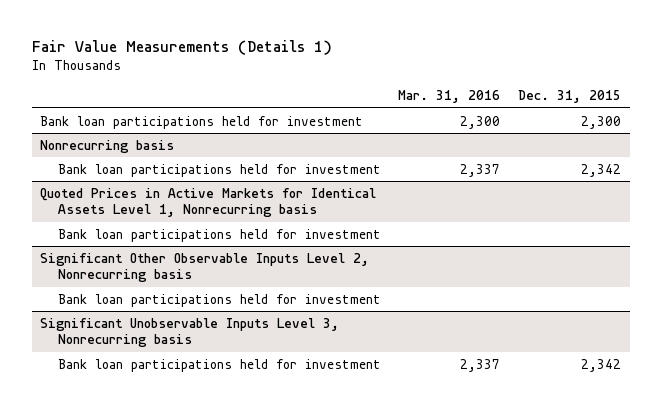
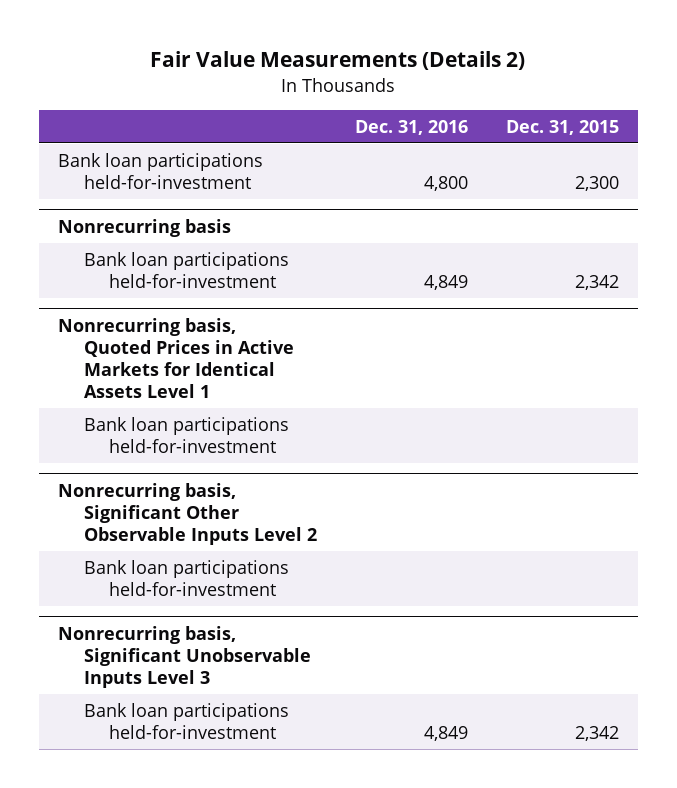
[31,40,332,56] Fair Value Measurements (Details 1) -> [150,51,526,71] Fair Value Measurements (Details 2)
[398,90,501,104] Mar. 31, 2016 -> none
none -> [354,119,468,135] Dec. 31, 2016
[40,115,364,129] Bank loan participations held for investment -> [58,152,264,189] Bank loan participations held-for-investment
[57,163,381,177] Bank loan participations held for investment -> [83,251,289,288] Bank loan participations held-for-investment
[40,187,377,218] Quoted Prices in Active Markets for Identical Assets Level 1, Nonrecurring basis -> [58,317,294,398] Nonrecurring basis, Quoted Prices in Active Markets for Identical Assets Level 1
[57,228,381,242] Bank loan participations held for investment -> [83,416,289,453] Bank loan participations held-for-investment
[40,252,370,283] Significant Other Observable Inputs Level 2, Nonrecurring basis -> [58,482,317,545] Nonrecurring basis, Significant Other Observable Inputs Level 2
[57,293,381,307] Bank loan participations held for investment -> [83,559,289,596] Bank loan participations held-for-investment
[40,317,340,348] Significant Unobservable Inputs Level 3, Nonrecurring basis -> [58,625,311,688] Nonrecurring basis, Significant Unobservable Inputs Level 3
[57,358,381,372] Bank loan participations held for investment -> [83,702,289,739] Bank loan participations held-for-investment

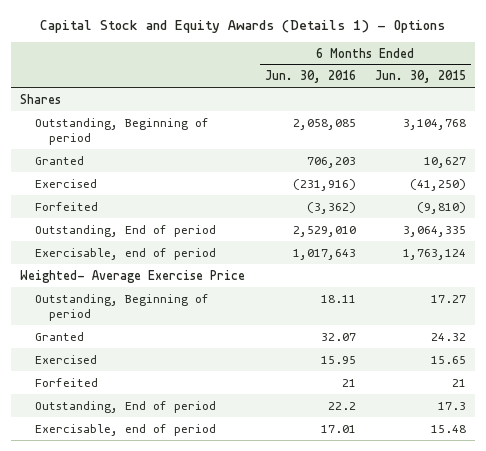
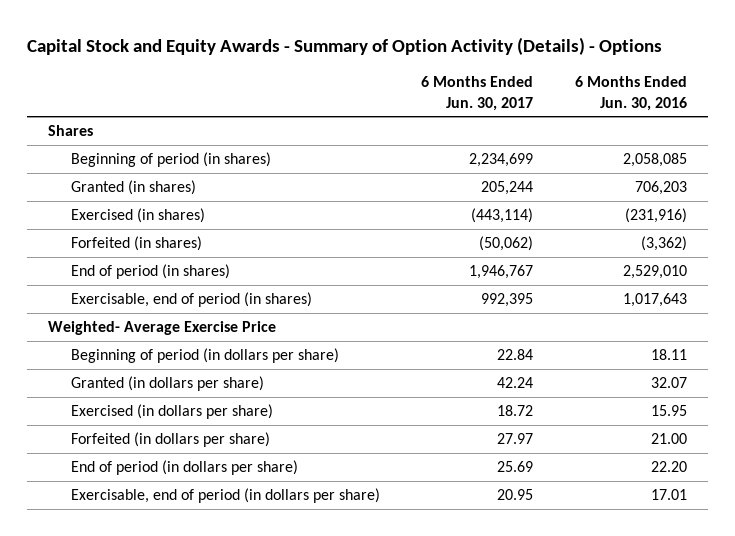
[40,19,446,33] Capital Stock and Equity Awards (Details 1) - Options -> [27,37,663,56] Capital Stock and Equity Awards - Summary of Option Activity (Details) - Options
[374,70,466,84] Jun. 30, 2015 -> none
none -> [421,76,534,111] 6 Months Ended Jun. 30, 2017
[34,117,209,146] Outstanding, Beginning of period -> [70,152,271,168] Beginning of period (in shares)
[34,155,84,165] Granted -> [70,180,196,196] Granted (in shares)
[34,178,97,188] Exercised -> [70,208,205,224] Exercised (in shares)
[34,201,98,211] Forfeited -> [70,236,202,252] Forfeited (in shares)
[34,224,216,237] Outstanding, End of period -> [70,264,230,280] End of period (in shares)
[34,247,216,260] Exercisable, end of period -> [70,292,312,308] Exercisable, end of period (in shares)
[34,293,209,322] Outstanding, Beginning of period -> [70,348,339,364] Beginning of period (in dollars per share)
[34,331,84,341] Granted -> [70,376,264,392] Granted (in dollars per share)
[34,354,97,364] Exercised -> [70,404,273,420] Exercised (in dollars per share)
[34,377,98,387] Forfeited -> [70,432,270,448] Forfeited (in dollars per share)
[341,378,356,387] 21 -> [650,433,687,445] 21.00
[34,400,216,413] Outstanding, End of period -> [70,460,298,476] End of period (in dollars per share)
[327,401,356,410] 22.2 -> [650,461,687,473] 22.20
[34,423,216,436] Exercisable, end of period -> [70,488,380,504] Exercisable, end of period (in dollars per share)

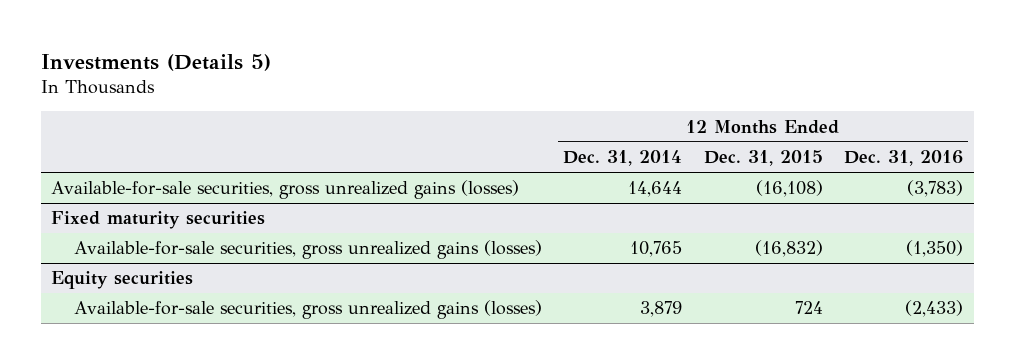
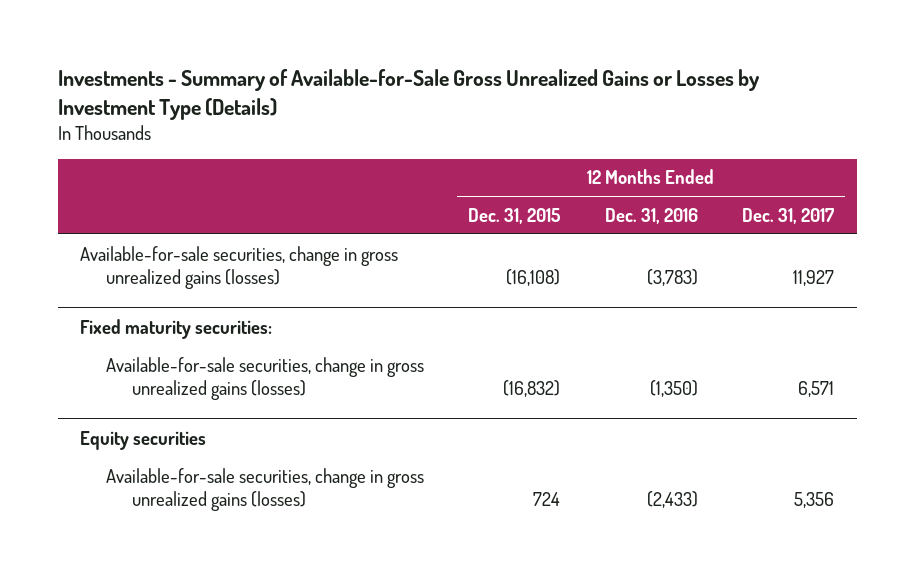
[40,53,271,71] Investments (Details 5) -> [57,69,760,121] Investments - Summary of Available-for-Sale Gross Unrealized Gains or Losses by Investment Type (Details)
[563,150,683,167] Dec. 31, 2014 -> none
none -> [742,207,835,224] Dec. 31, 2017
[51,180,520,200] Available-for-sale securities, gross unrealized gains (losses) -> [79,245,398,290] Available-for-sale securities, change in gross unrealized gains (losses)
[51,211,266,230] Fixed maturity securities -> [79,318,272,339] Fixed maturity securities:
[73,240,542,260] Available-for-sale securities, gross unrealized gains (losses) -> [105,356,424,401] Available-for-sale securities, change in gross unrealized gains (losses)
[73,300,542,320] Available-for-sale securities, gross unrealized gains (losses) -> [105,467,424,512] Available-for-sale securities, change in gross unrealized gains (losses)

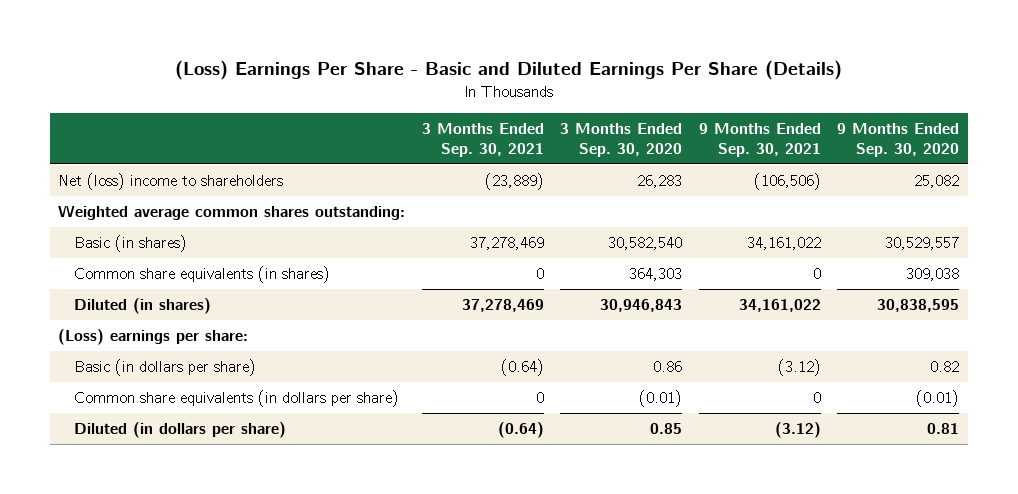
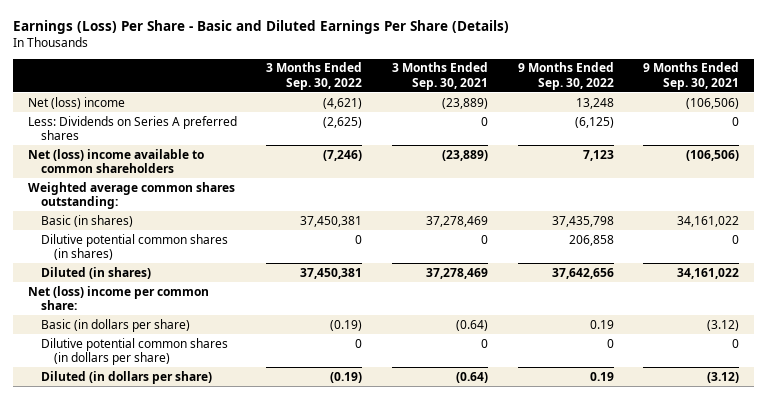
[174,60,842,81] (Loss) Earnings Per Share - Basic and Diluted Earnings Per Share (Details) -> [12,19,509,34] Earnings (Loss) Per Share - Basic and Diluted Earnings Per Share (Details)
[560,122,683,157] 3 Months Ended Sep. 30, 2020 -> none
[837,122,960,157] 9 Months Ended Sep. 30, 2020 -> none
none -> [266,62,363,90] 3 Months Ended Sep. 30, 2022
none -> [517,62,614,90] 9 Months Ended Sep. 30, 2022
[58,172,284,190] Net (loss) income to shareholders -> [27,96,125,109] Net (loss) income
none -> [27,115,237,141] Less: Dividends on Series A preferred shares
none -> [27,148,204,174] Net (loss) income available to common shareholders
[73,265,330,283] Common share equivalents (in shares) -> [40,233,228,261] Dilutive potential common shares (in shares)
[58,328,249,345] (Loss) earnings per share: -> [27,285,209,311] Net (loss) income per common share:
[73,389,399,407] Common share equivalents (in dollars per share) -> [40,337,228,366] Dilutive potential common shares (in dollars per share)

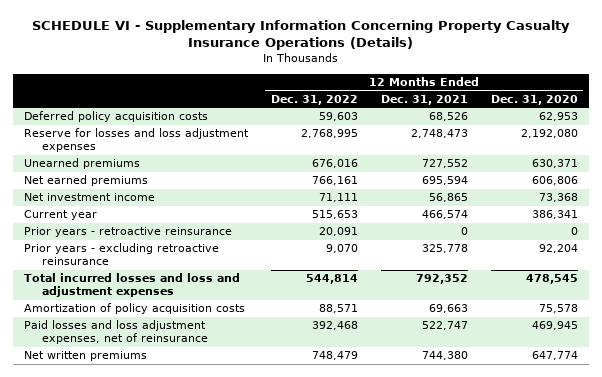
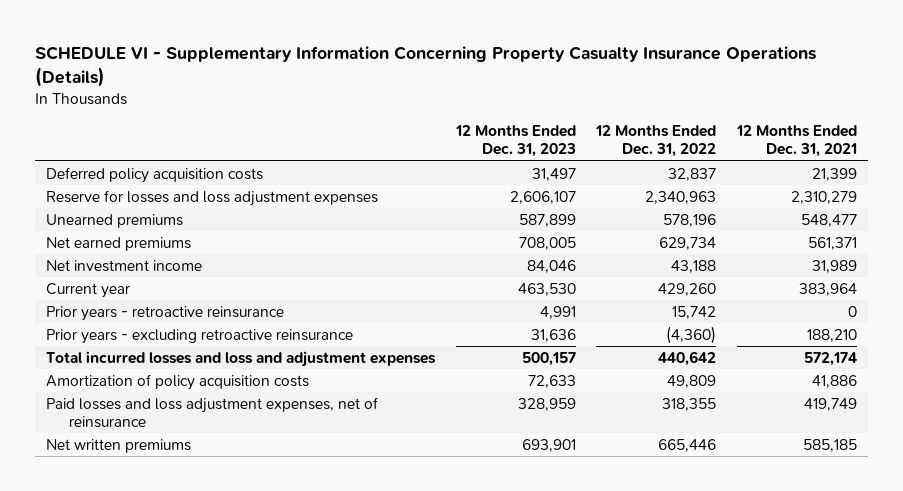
[490,94,578,105] Dec. 31, 2020 -> none
none -> [454,125,576,158] 12 Months Ended Dec. 31, 2023
[318,112,358,122] 59,603 -> [668,167,717,181] 32,837
[428,112,468,122] 68,526 -> [812,167,858,181] 21,399
[300,129,358,139] 2,768,995 -> [645,190,717,204] 2,340,963
[410,129,468,139] 2,748,473 -> [791,190,858,204] 2,310,279
[311,159,358,169] 676,016 -> [663,213,717,227] 578,196
[421,159,468,169] 727,552 -> [801,213,858,227] 548,477
[311,176,358,186] 766,161 -> [659,236,717,250] 629,734
[421,176,468,186] 695,594 -> [808,236,858,250] 561,371
[318,193,358,203] 71,111 -> [671,259,717,273] 43,188
[428,193,468,203] 56,865 -> [812,259,858,273] 31,989
[311,210,358,220] 515,653 -> [658,282,717,296] 429,260
[421,210,468,220] 466,574 -> [799,282,858,296] 383,964
[318,227,358,237] 20,091 -> [672,305,717,319] 15,742
[325,244,358,254] 9,070 -> [666,325,717,344] (4,360)
[421,244,468,254] 325,778 -> [807,328,858,342] 188,210
[305,274,358,285] 544,814 -> [658,350,717,366] 440,642
[415,274,468,285] 792,352 -> [804,351,858,366] 572,174
[318,304,358,314] 88,571 -> [667,374,717,388] 49,809
[428,304,468,314] 69,663 -> [812,374,858,388] 41,886
[311,321,358,331] 392,468 -> [662,397,717,411] 318,355
[421,321,468,331] 522,747 -> [804,397,858,411] 419,749
[311,351,358,361] 748,479 -> [658,438,717,452] 665,446
[421,351,468,361] 744,380 -> [803,438,858,452] 585,185

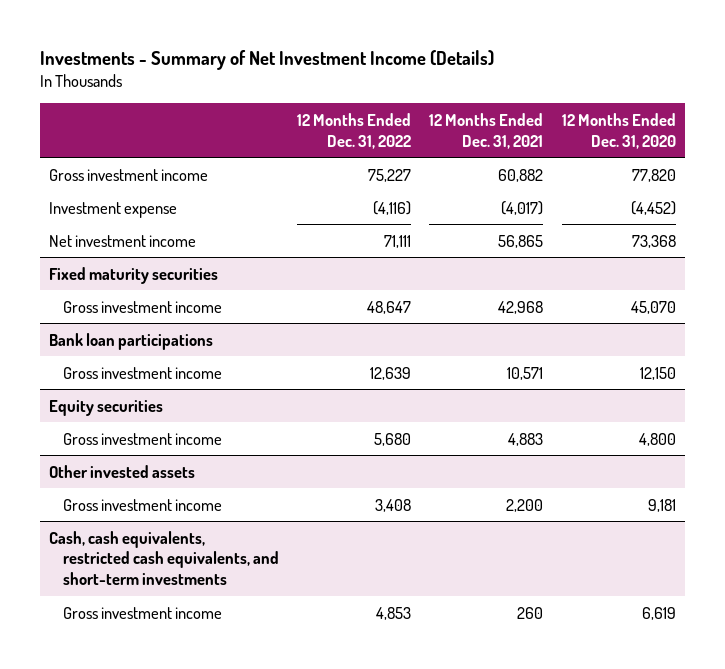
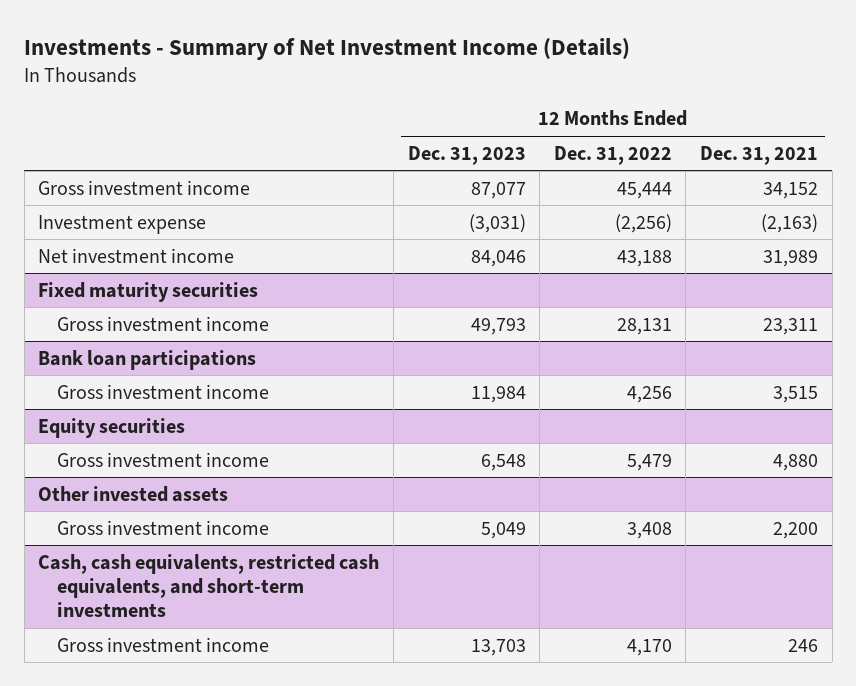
[561,113,676,149] 12 Months Ended Dec. 31, 2020 -> none
none -> [407,145,526,165] Dec. 31, 2023
[368,168,412,182] 75,227 -> [616,181,672,199] 45,444
[498,168,544,182] 60,882 -> [763,181,819,199] 34,152
[373,200,412,215] (4,116) -> [614,213,672,233] (2,256)
[501,200,544,215] (4,017) -> [761,213,819,233] (2,163)
[384,234,412,248] 71,111 -> [616,249,672,267] 43,188
[498,234,544,248] 56,865 -> [763,249,819,267] 31,989
[367,300,412,314] 48,647 -> [616,317,672,335] 28,131
[498,300,544,314] 42,968 -> [763,317,819,335] 23,311
[370,366,412,380] 12,639 -> [626,385,672,403] 4,256
[507,366,544,380] 10,571 -> [773,385,819,403] 3,515
[374,432,412,446] 5,680 -> [626,453,672,471] 5,479
[508,432,544,446] 4,883 -> [773,453,819,471] 4,880
[376,606,412,620] 4,853 -> [626,638,672,656] 4,170
[517,606,544,619] 260 -> [788,638,819,652] 246

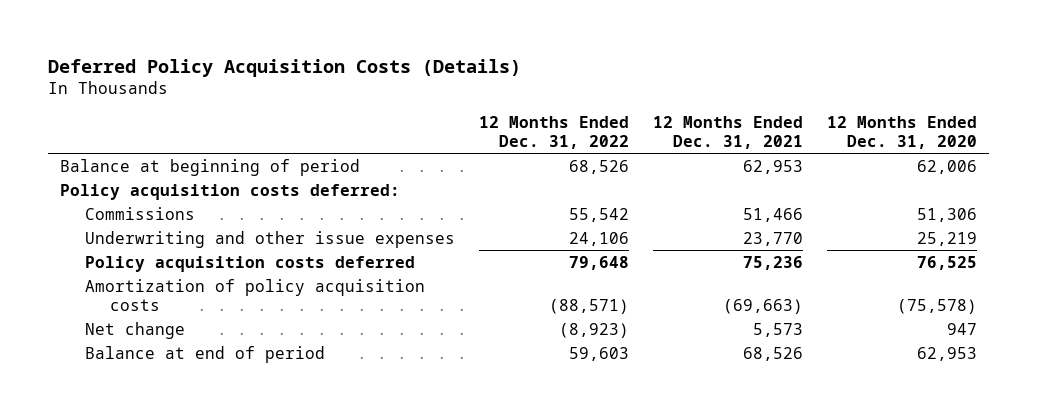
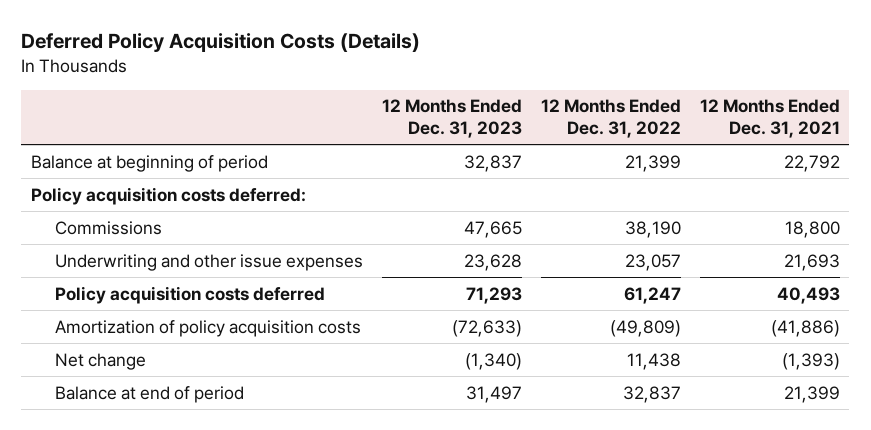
[826,115,977,149] 12 Months Ended Dec. 31, 2020 -> none
none -> [381,99,522,138] 12 Months Ended Dec. 31, 2023
[568,159,629,174] 68,526 -> [624,154,681,172] 21,399
[742,159,803,174] 62,953 -> [783,154,840,172] 22,792
[568,207,629,222] 55,542 -> [624,220,681,238] 38,190
[742,207,803,222] 51,466 -> [784,220,840,238] 18,800
[568,231,629,246] 24,106 -> [624,253,681,271] 23,057
[742,231,803,246] 23,770 -> [783,253,840,271] 21,693
[568,255,629,270] 79,648 -> [623,286,681,304] 61,247
[742,255,803,270] 75,236 -> [776,286,840,304] 40,493
[548,298,629,314] (88,571) -> [609,319,681,337] (49,809)
[722,298,803,314] (69,663) -> [770,319,840,337] (41,886)
[558,322,629,338] (8,923) -> [626,352,681,370] 11,438
[752,322,803,337] 5,573 -> [781,352,840,370] (1,393)
[568,346,629,361] 59,603 -> [622,385,681,403] 32,837
[742,346,803,361] 68,526 -> [783,385,840,403] 21,399

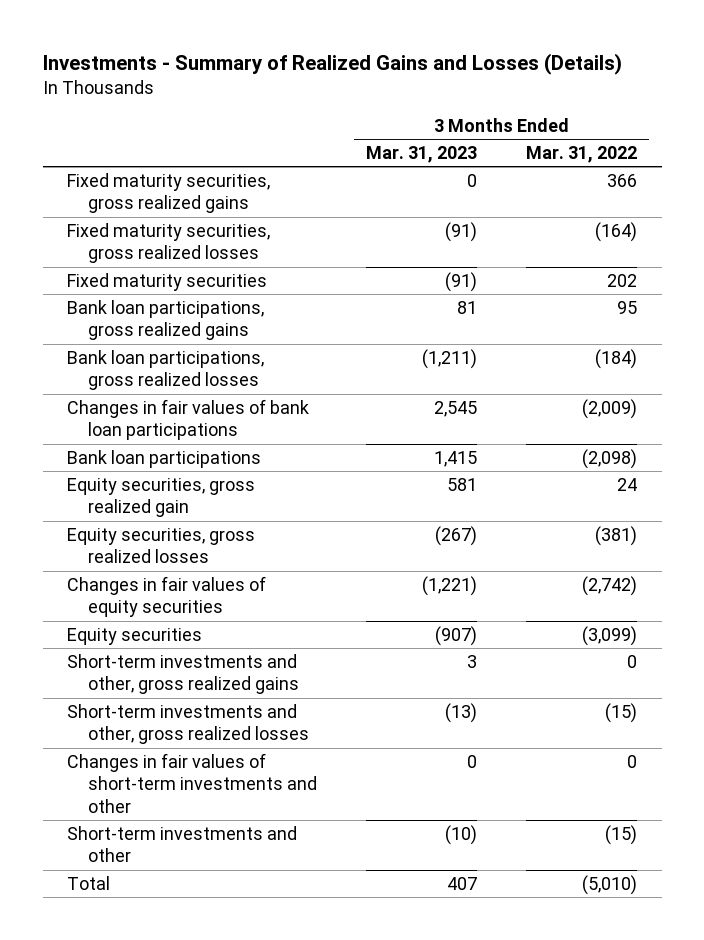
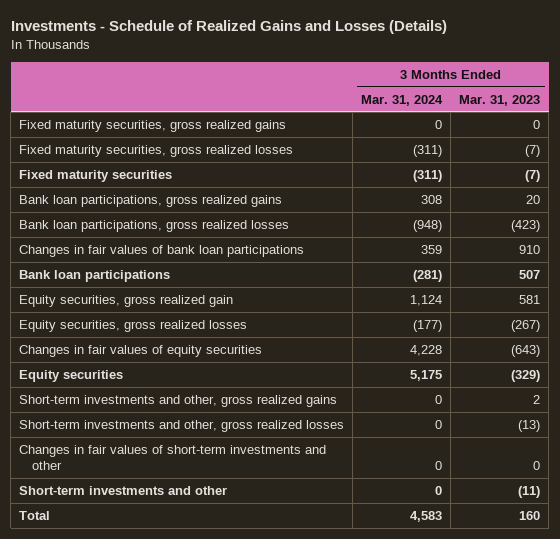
[42,53,622,76] Investments - Summary of Realized Gains and Losses (Details) -> [10,20,447,35] Investments - Schedule of Realized Gains and Losses (Details)
[526,146,638,164] Mar. 31, 2022 -> none
none -> [361,94,444,106] Mar. 31, 2024
[445,221,478,242] (91) -> [525,144,541,157] (7)
[445,271,478,292] (91) -> [525,169,541,182] (7)
[457,300,478,314] 81 -> [526,194,541,204] 20
[422,348,478,369] (1,211) -> [511,219,541,232] (423)
[434,400,478,417] 2,545 -> [519,244,541,254] 910
[434,450,478,467] 1,415 -> [519,269,541,279] 507
[422,575,478,596] (1,221) -> [511,344,541,357] (643)
[435,625,478,646] (907) -> [511,369,541,382] (329)
[467,654,478,668] 3 -> [533,394,541,404] 2
[445,824,478,845] (10) -> [518,485,541,498] (11)
[447,876,478,890] 407 -> [519,510,541,520] 160

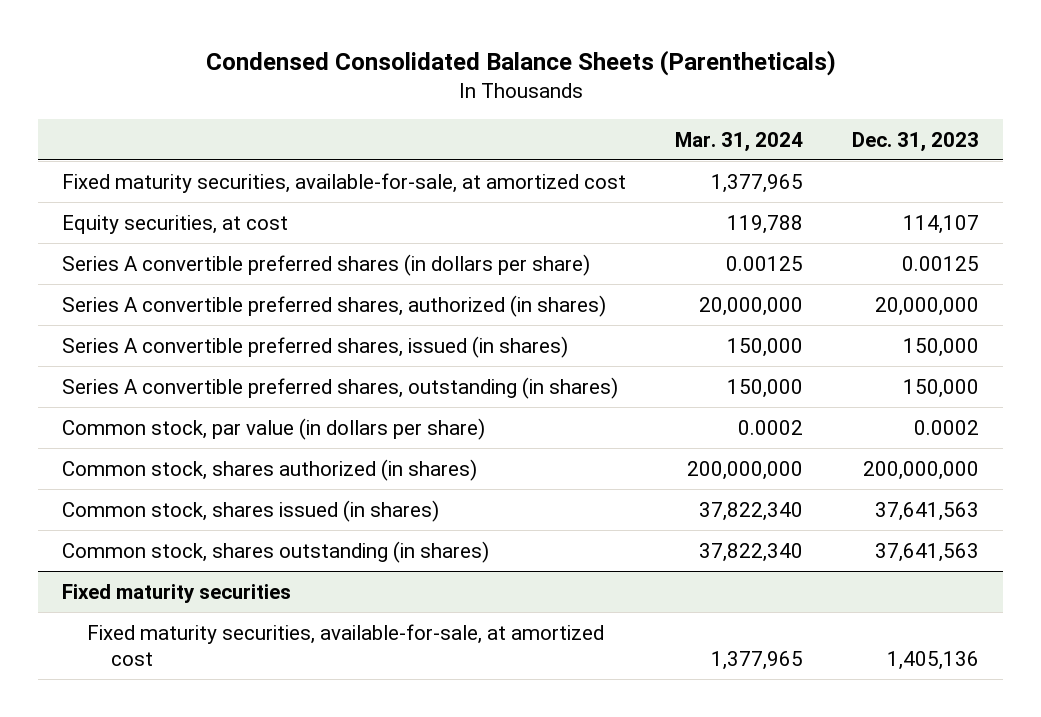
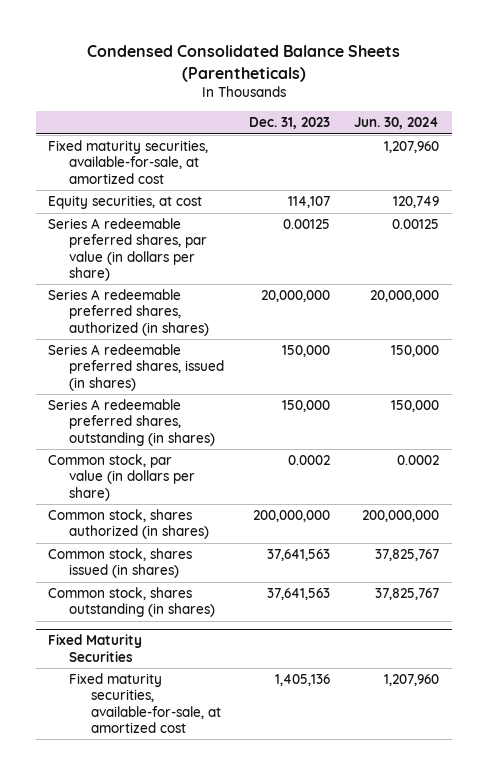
[675,131,804,152] Mar. 31, 2024 -> none
none -> [354,117,440,130] Jun. 30, 2024
[62,253,591,276] Series A convertible preferred shares (in dollars per share) -> [48,218,208,281] Series A redeemable preferred shares, par value (in dollars per share)
[62,294,607,317] Series A convertible preferred shares, authorized (in shares) -> [48,289,210,336] Series A redeemable preferred shares, authorized (in shares)
[62,335,569,358] Series A convertible preferred shares, issued (in shares) -> [48,344,225,391] Series A redeemable preferred shares, issued (in shares)
[62,376,619,399] Series A convertible preferred shares, outstanding (in shares) -> [48,399,216,446] Series A redeemable preferred shares, outstanding (in shares)
[62,583,292,603] Fixed maturity securities -> [48,634,143,662] Fixed Maturity Securities

